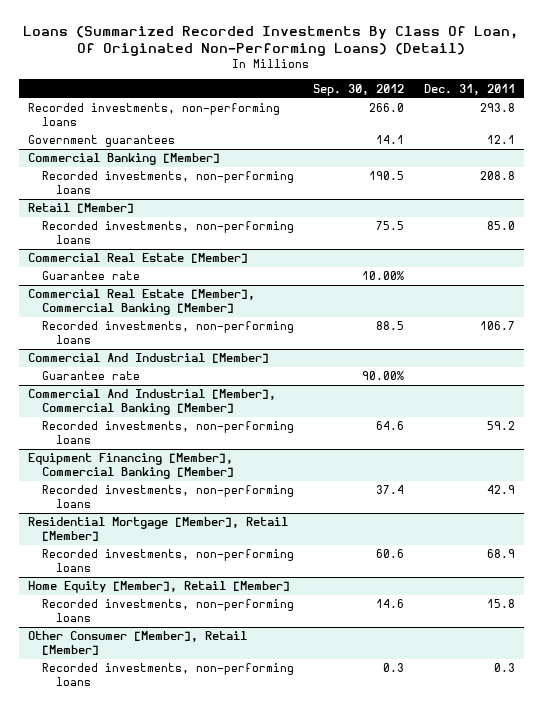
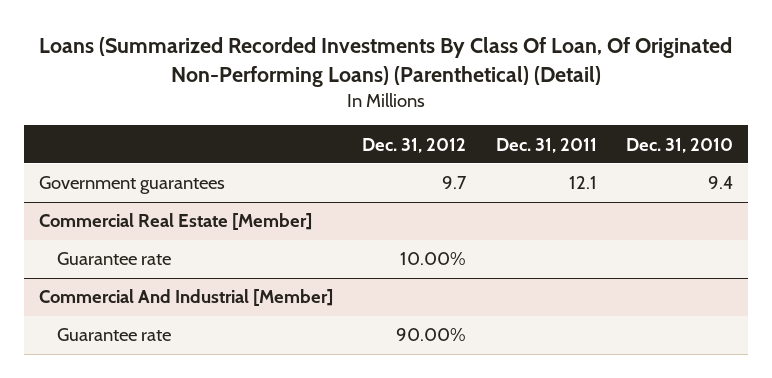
[23,25,519,57] Loans (Summarized Recorded Investments By Class Of Loan, Of Originated Non-Performing Loans) (Detail) -> [38,37,732,87] Loans (Summarized Recorded Investments By Class Of Loan, Of Originated Non-Performing Loans) (Parenthetical) (Detail)
[313,83,405,96] Sep. 30, 2012 -> none
none -> [362,137,467,153] Dec. 31, 2012
none -> [625,137,733,153] Dec. 31, 2010
[28,103,281,126] Recorded investments, non-performing loans -> none
[28,153,221,166] Commercial Banking [Member] -> none
[42,171,295,194] Recorded investments, non-performing loans -> none
[28,203,135,214] Retail [Member] -> none
[42,221,295,244] Recorded investments, non-performing loans -> none
[28,289,256,315] Commercial Real Estate [Member], Commercial Banking [Member] -> none
[42,321,295,344] Recorded investments, non-performing loans -> none
[28,389,277,415] Commercial And Industrial [Member], Commercial Banking [Member] -> none
[42,421,295,444] Recorded investments, non-performing loans -> none
[28,453,235,479] Equipment Financing [Member], Commercial Banking [Member] -> none
[42,485,295,508] Recorded investments, non-performing loans -> none
[28,517,289,541] Residential Mortgage [Member], Retail [Member] -> none
[42,549,295,572] Recorded investments, non-performing loans -> none
[28,581,291,594] Home Equity [Member], Retail [Member] -> none
[42,599,295,622] Recorded investments, non-performing loans -> none
[28,631,248,655] Other Consumer [Member], Retail [Member] -> none
[42,663,295,686] Recorded investments, non-performing loans -> none

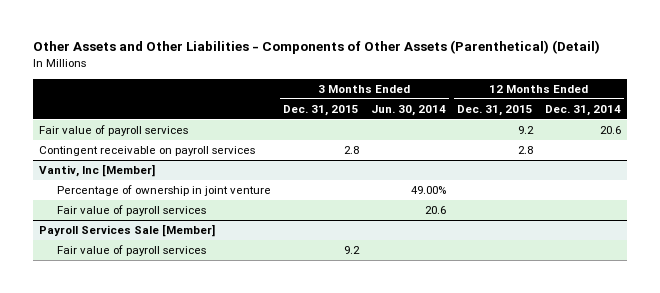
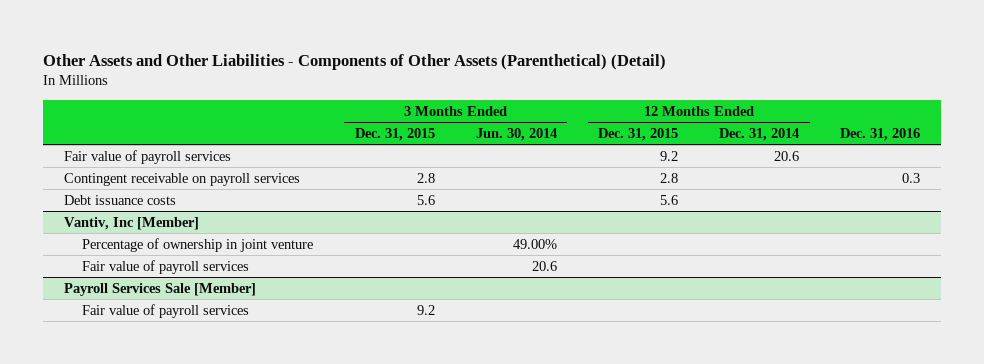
none -> [840,128,921,142] Dec. 31, 2016
none -> [63,194,176,205] Debt issuance costs

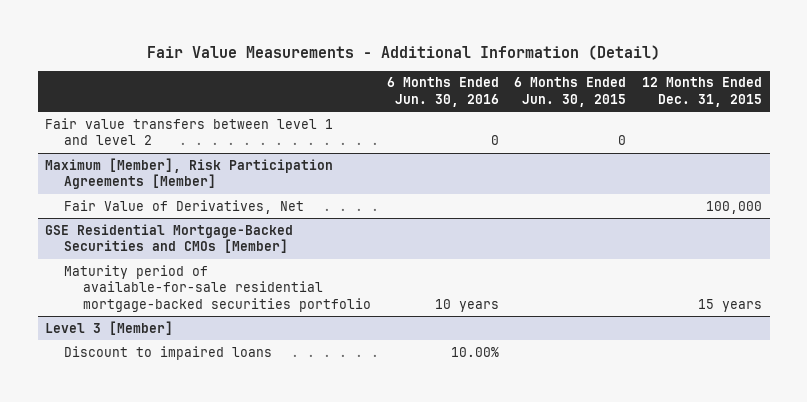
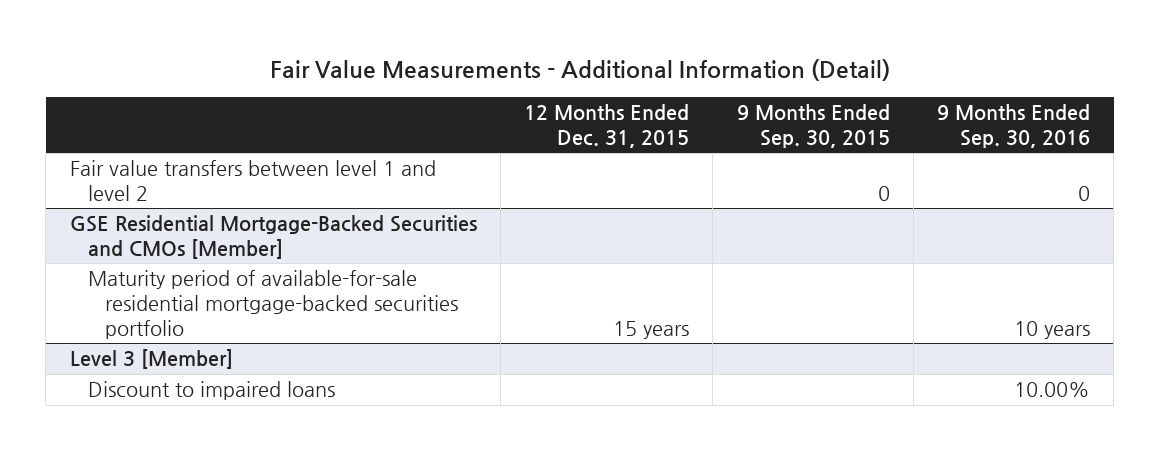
[386,77,499,107] 6 Months Ended Jun. 30, 2016 -> none
[514,77,627,107] 6 Months Ended Jun. 30, 2015 -> none
none -> [736,104,890,148] 9 Months Ended Sep. 30, 2015
none -> [937,104,1091,148] 9 Months Ended Sep. 30, 2016
[45,157,334,190] Maximum [Member], Risk Participation Agreements [Member] -> none
[64,199,305,214] Fair Value of Derivatives, Net -> none

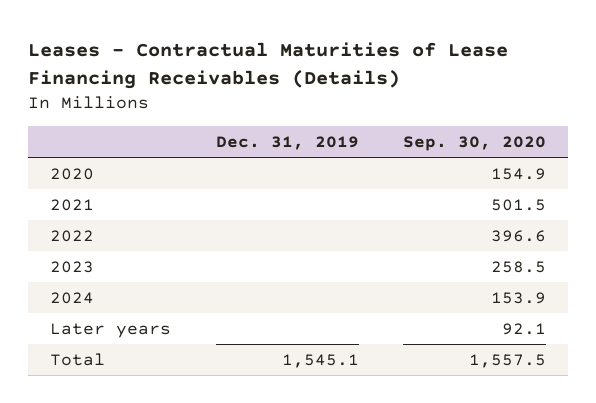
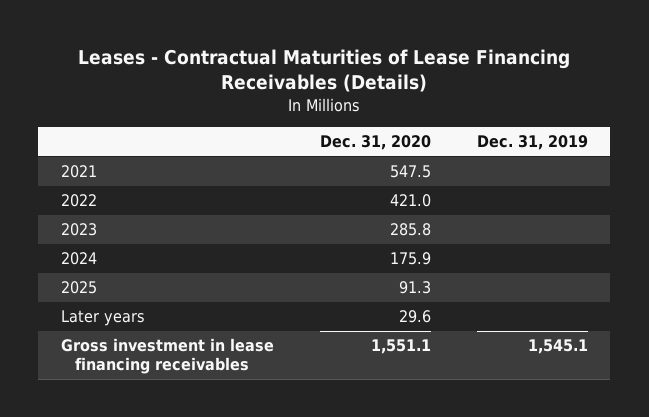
[402,135,546,151] Sep. 30, 2020 -> none
none -> [319,135,431,151] Dec. 31, 2020
[50,167,95,180] 2020 -> none
none -> [61,281,98,295] 2025
[50,352,106,366] Total -> [61,338,275,375] Gross investment in lease financing receivables

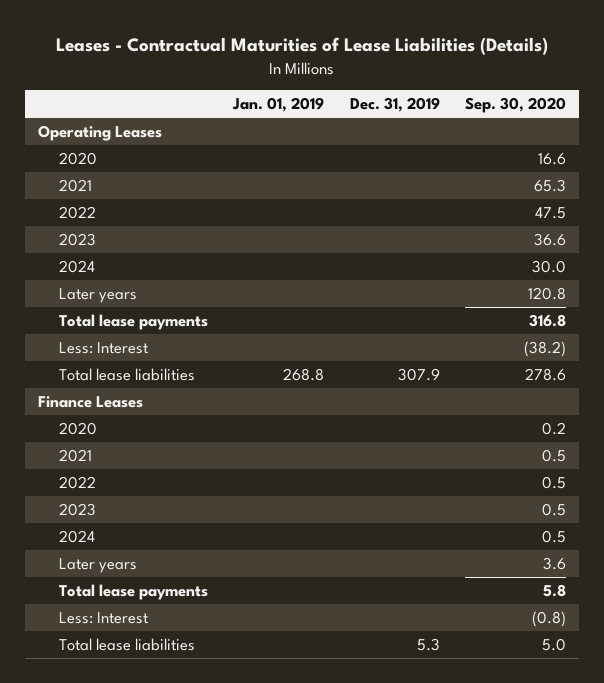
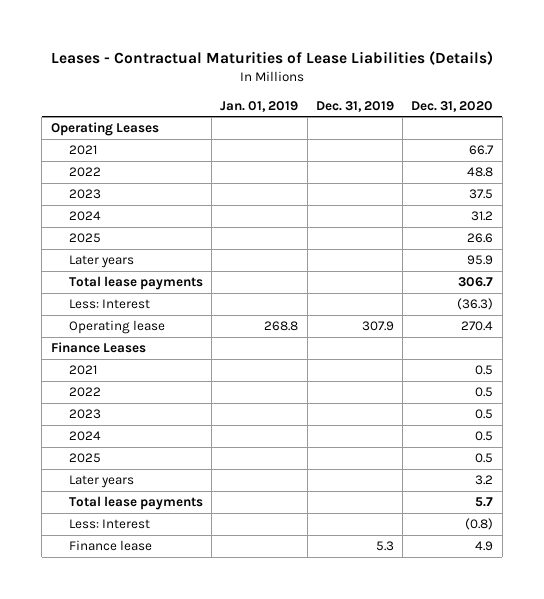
[465,97,567,114] Sep. 30, 2020 -> none
none -> [411,100,494,112] Dec. 31, 2020
[58,151,97,165] 2020 -> none
none -> [68,233,101,244] 2025
[58,367,195,381] Total lease liabilities -> [68,320,165,335] Operating lease
[58,421,97,435] 2020 -> none
none -> [68,453,101,464] 2025
[58,637,195,651] Total lease liabilities -> [68,540,152,552] Finance lease

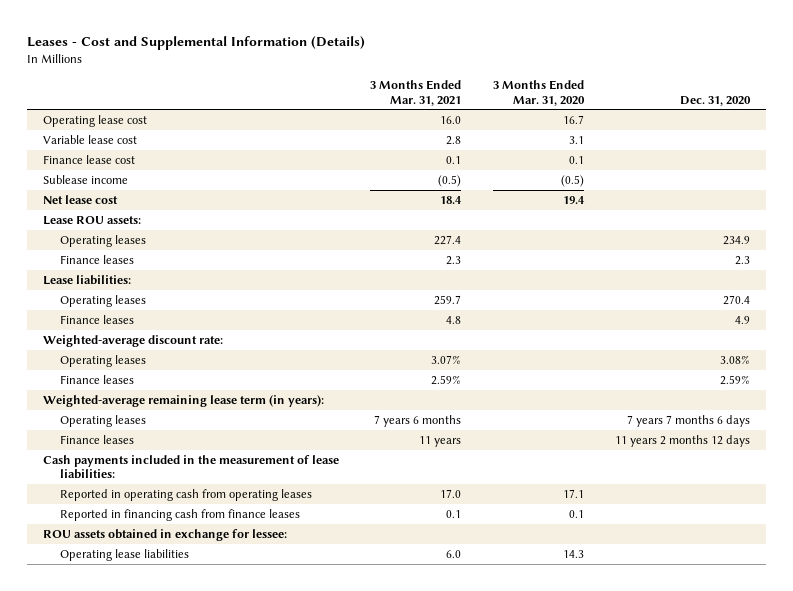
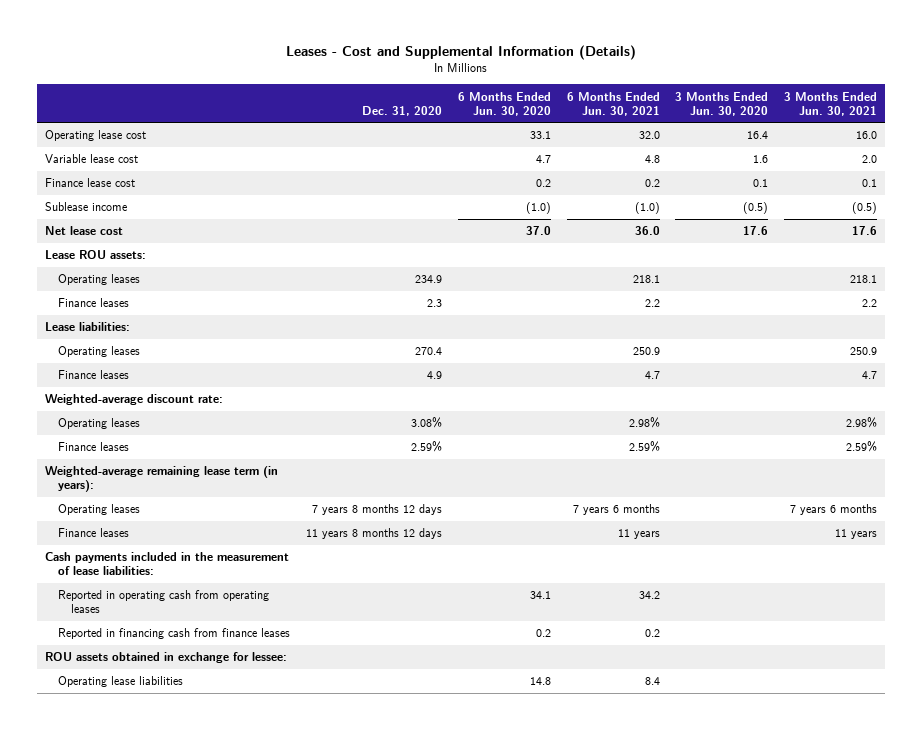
[370,80,462,106] 3 Months Ended Mar. 31, 2021 -> none
[492,80,585,106] 3 Months Ended Mar. 31, 2020 -> none
none -> [457,91,551,116] 6 Months Ended Jun. 30, 2020
none -> [566,91,660,116] 6 Months Ended Jun. 30, 2021
none -> [675,91,769,116] 3 Months Ended Jun. 30, 2020
none -> [784,91,878,116] 3 Months Ended Jun. 30, 2021
[626,414,750,427] 7 years 7 months 6 days -> [311,504,442,516] 7 years 8 months 12 days
[614,434,750,447] 11 years 2 months 12 days -> [305,528,442,540] 11 years 8 months 12 days

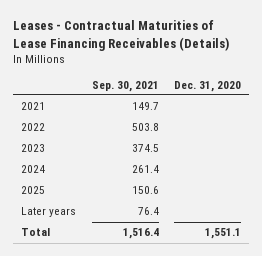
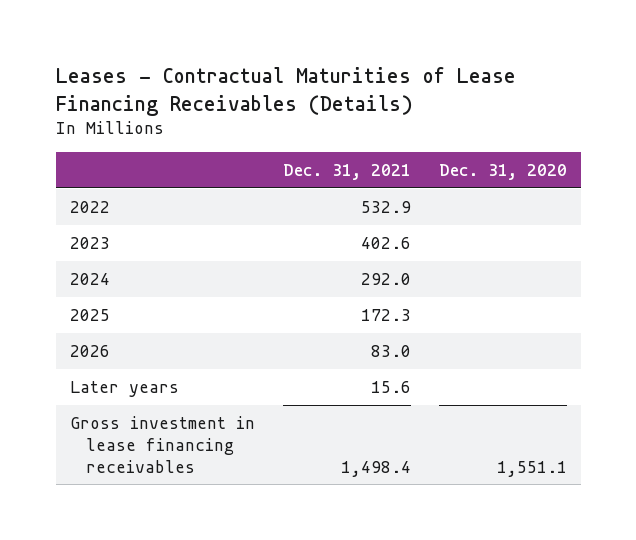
[91,80,159,92] Sep. 30, 2021 -> none
none -> [282,164,411,181] Dec. 31, 2021
[20,102,45,111] 2021 -> none
none -> [69,344,110,357] 2026
[20,228,50,237] Total -> [69,415,255,473] Gross investment in lease financing receivables

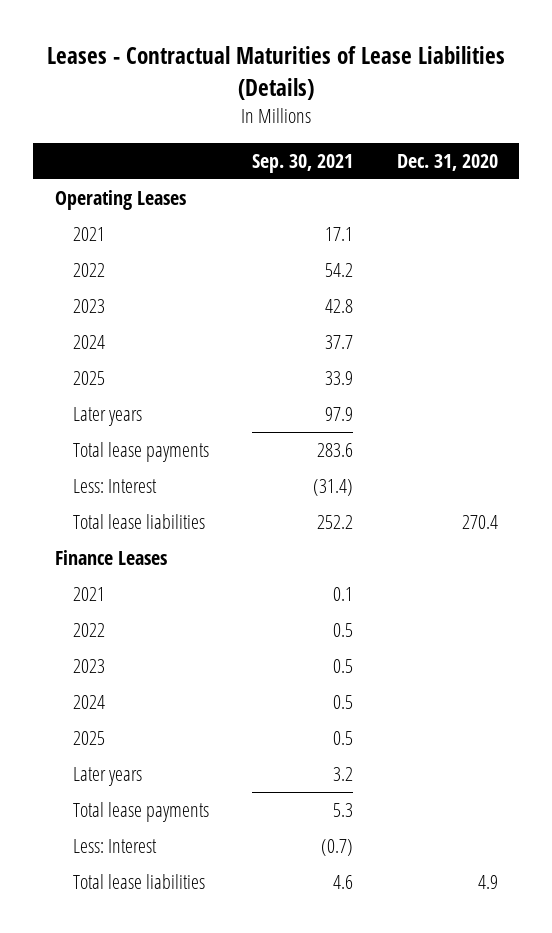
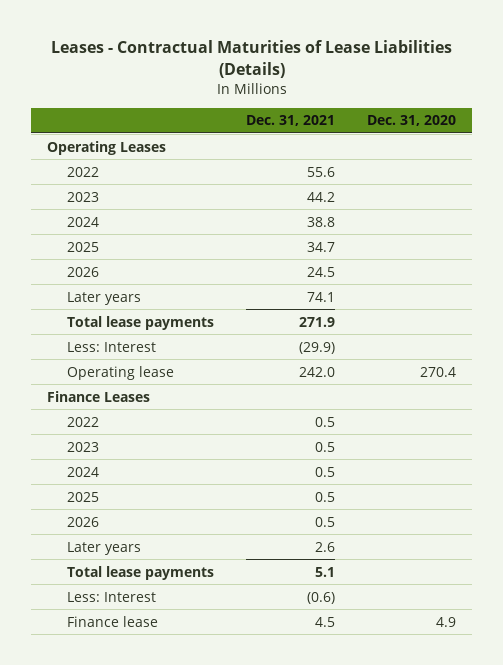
[252,154,354,174] Sep. 30, 2021 -> none
none -> [245,115,335,127] Dec. 31, 2021
[72,227,105,242] 2021 -> none
none -> [66,266,99,277] 2026
[72,514,205,530] Total lease liabilities -> [66,365,174,380] Operating lease
[72,587,105,602] 2021 -> none
none -> [66,516,99,527] 2026
[72,874,205,890] Total lease liabilities -> [66,615,158,627] Finance lease

